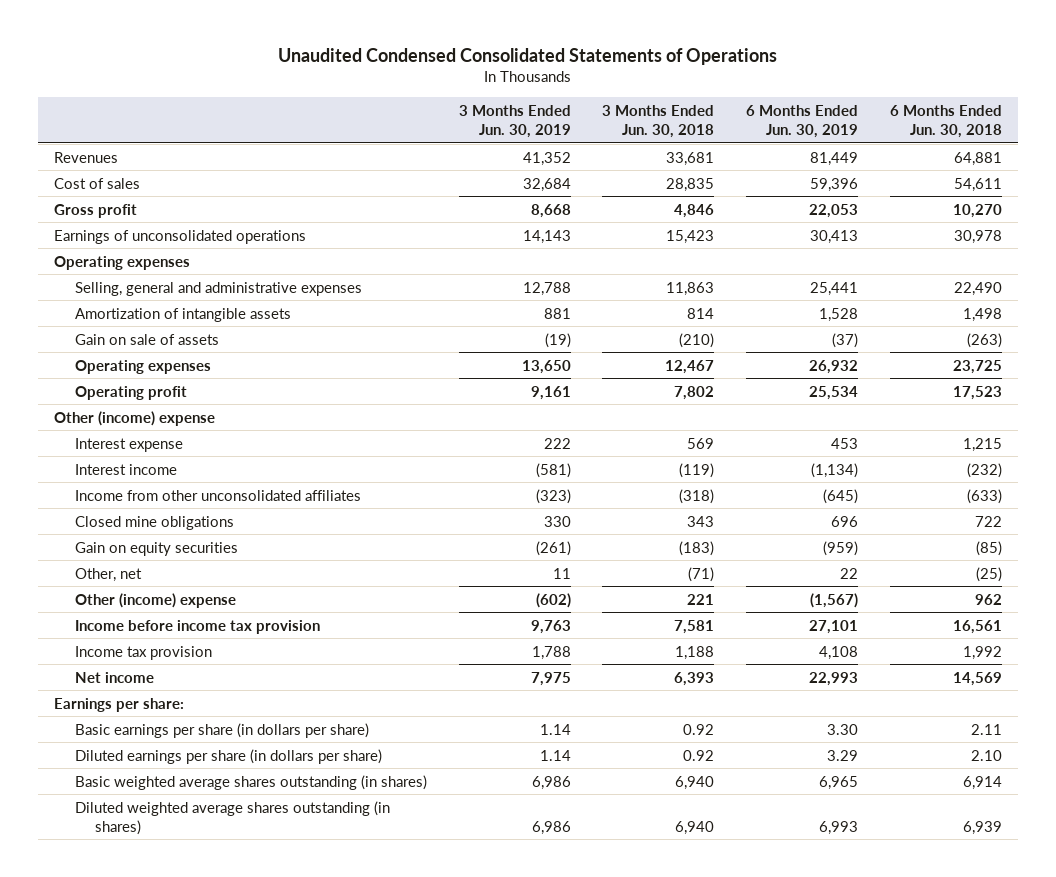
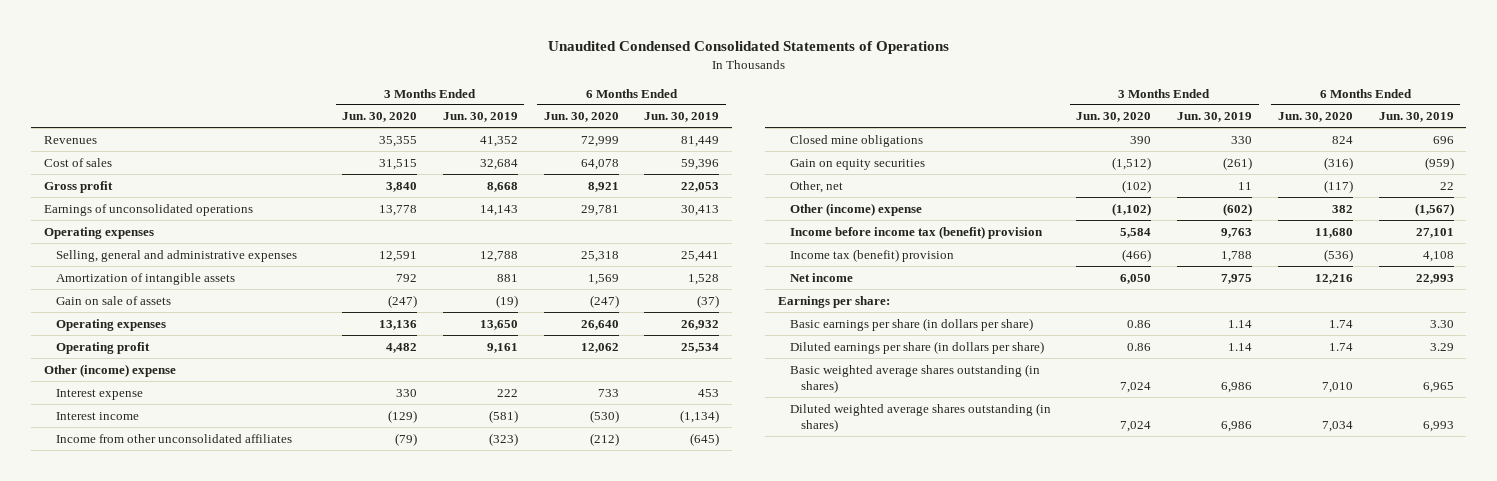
[602,104,715,138] 3 Months Ended Jun. 30, 2018 -> none
[889,104,1002,138] 6 Months Ended Jun. 30, 2018 -> none
none -> [342,112,418,123] Jun. 30, 2020
none -> [543,112,619,123] Jun. 30, 2020
[74,619,320,634] Income before income tax provision -> [789,225,1043,239] Income before income tax (benefit) provision
[74,645,212,660] Income tax provision -> [789,248,954,262] Income tax (benefit) provision

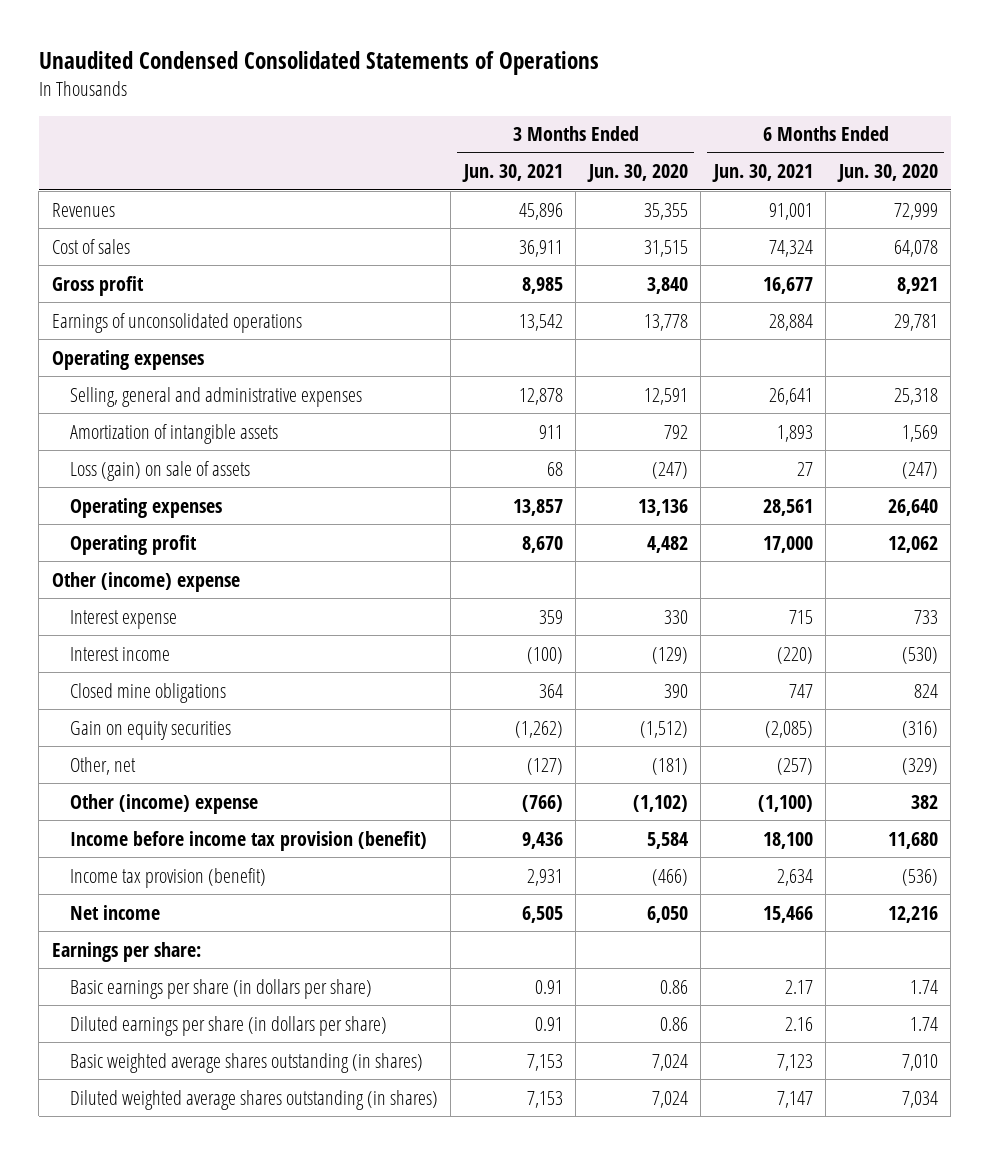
[443,112,519,123] Jun. 30, 2019 -> none
[644,112,720,123] Jun. 30, 2019 -> none
none -> [461,164,563,183] Jun. 30, 2021
none -> [711,164,813,183] Jun. 30, 2021
[55,295,171,305] Gain on sale of assets -> [69,460,250,481] Loss (gain) on sale of assets
[55,433,292,443] Income from other unconsolidated affiliates -> none
[1122,179,1152,193] (102) -> [651,757,688,775] (181)
[1323,179,1353,193] (117) -> [901,757,938,775] (329)
[789,225,1043,239] Income before income tax (benefit) provision -> [69,830,427,851] Income before income tax provision (benefit)
[789,248,954,262] Income tax (benefit) provision -> [69,867,266,888] Income tax provision (benefit)

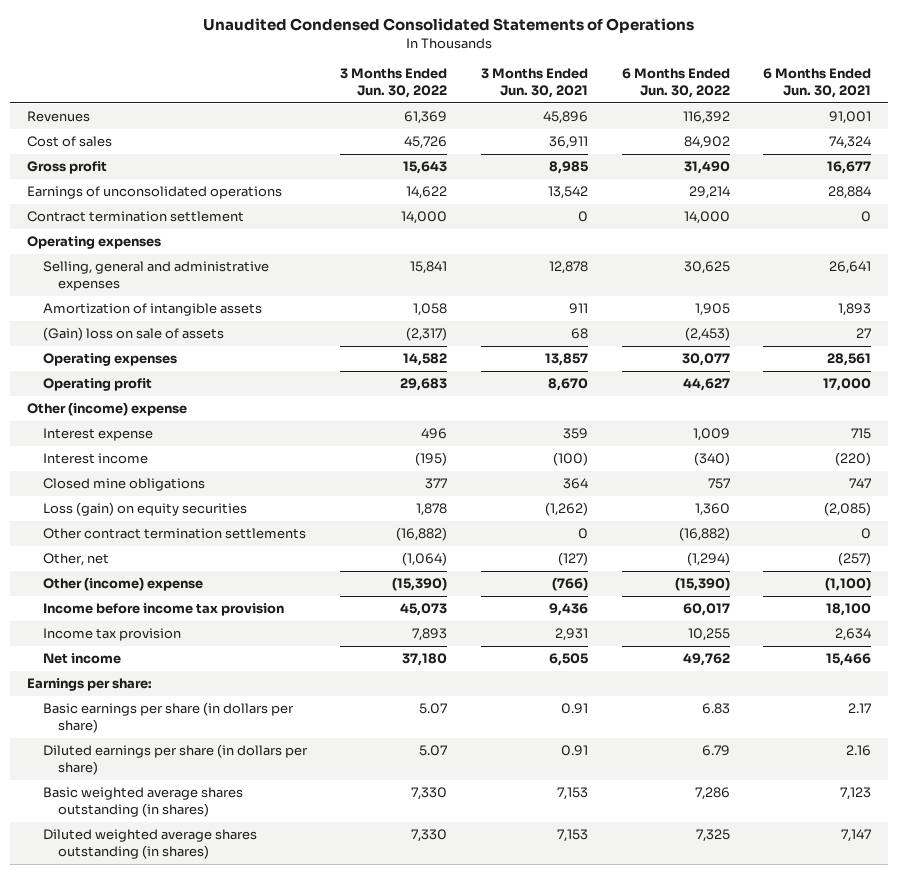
[586,164,688,183] Jun. 30, 2020 -> none
[836,164,938,183] Jun. 30, 2020 -> none
none -> [340,68,448,98] 3 Months Ended Jun. 30, 2022
none -> [621,68,730,98] 6 Months Ended Jun. 30, 2022
none -> [27,211,245,223] Contract termination settlement
[69,460,250,481] Loss (gain) on sale of assets -> [42,327,224,342] (Gain) loss on sale of assets
[69,720,231,740] Gain on equity securities -> [42,502,247,517] Loss (gain) on equity securities
none -> [42,528,306,540] Other contract termination settlements
[69,830,427,851] Income before income tax provision (benefit) -> [42,603,284,617] Income before income tax provision
[69,867,266,888] Income tax provision (benefit) -> [42,628,181,642] Income tax provision

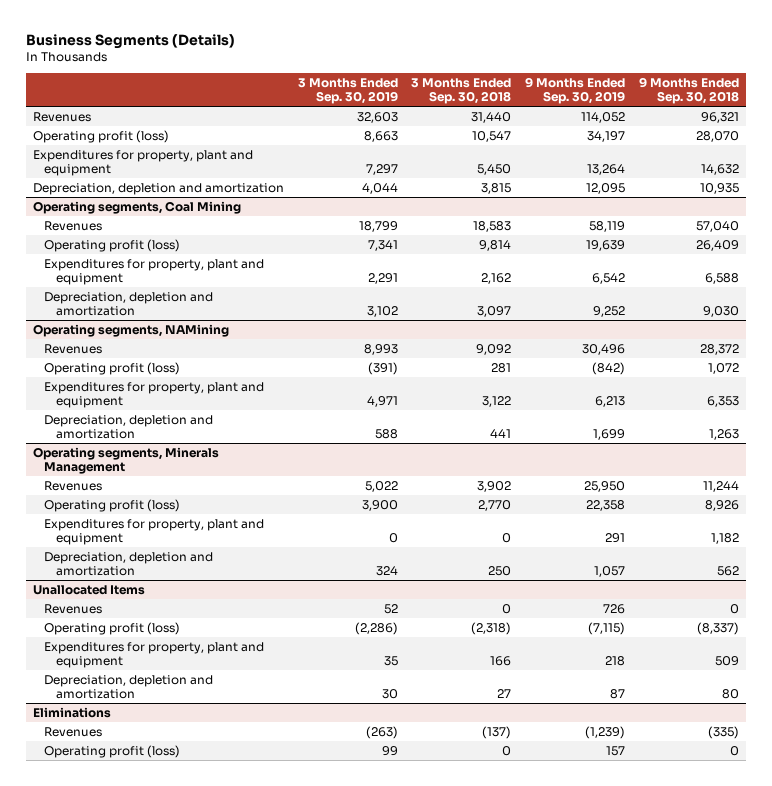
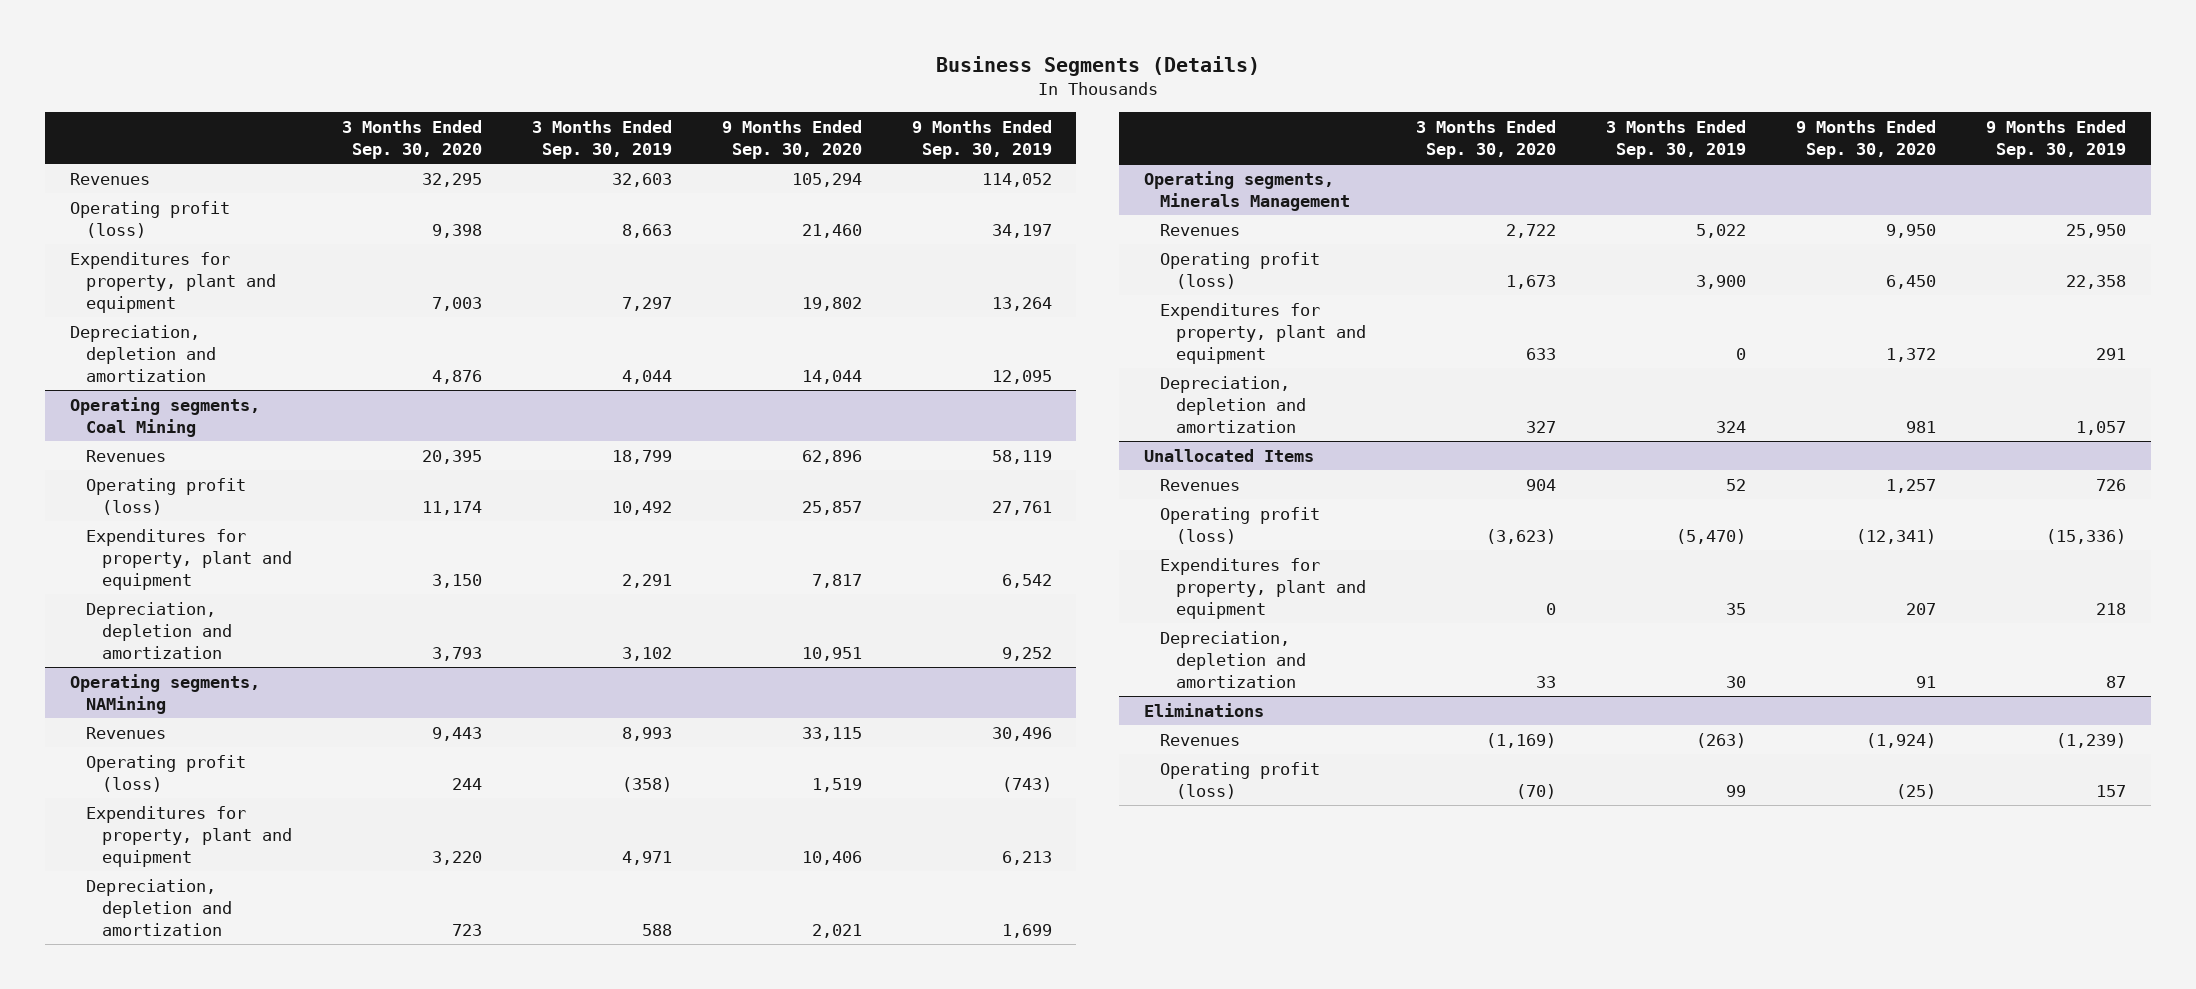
[411,77,512,104] 3 Months Ended Sep. 30, 2018 -> none
[638,76,739,104] 9 Months Ended Sep. 30, 2018 -> none
none -> [341,119,482,159] 3 Months Ended Sep. 30, 2020
none -> [721,119,862,159] 9 Months Ended Sep. 30, 2020
[367,239,398,251] 7,341 -> [611,500,672,515] 10,492
[586,239,626,251] 19,639 -> [991,500,1052,515] 27,761
[367,361,398,375] (391) -> [621,776,672,792] (358)
[592,361,626,375] (842) -> [1001,776,1052,792] (743)
[354,621,398,635] (2,286) -> [1676,528,1747,544] (5,470)
[588,621,626,635] (7,115) -> [2045,528,2126,544] (15,336)

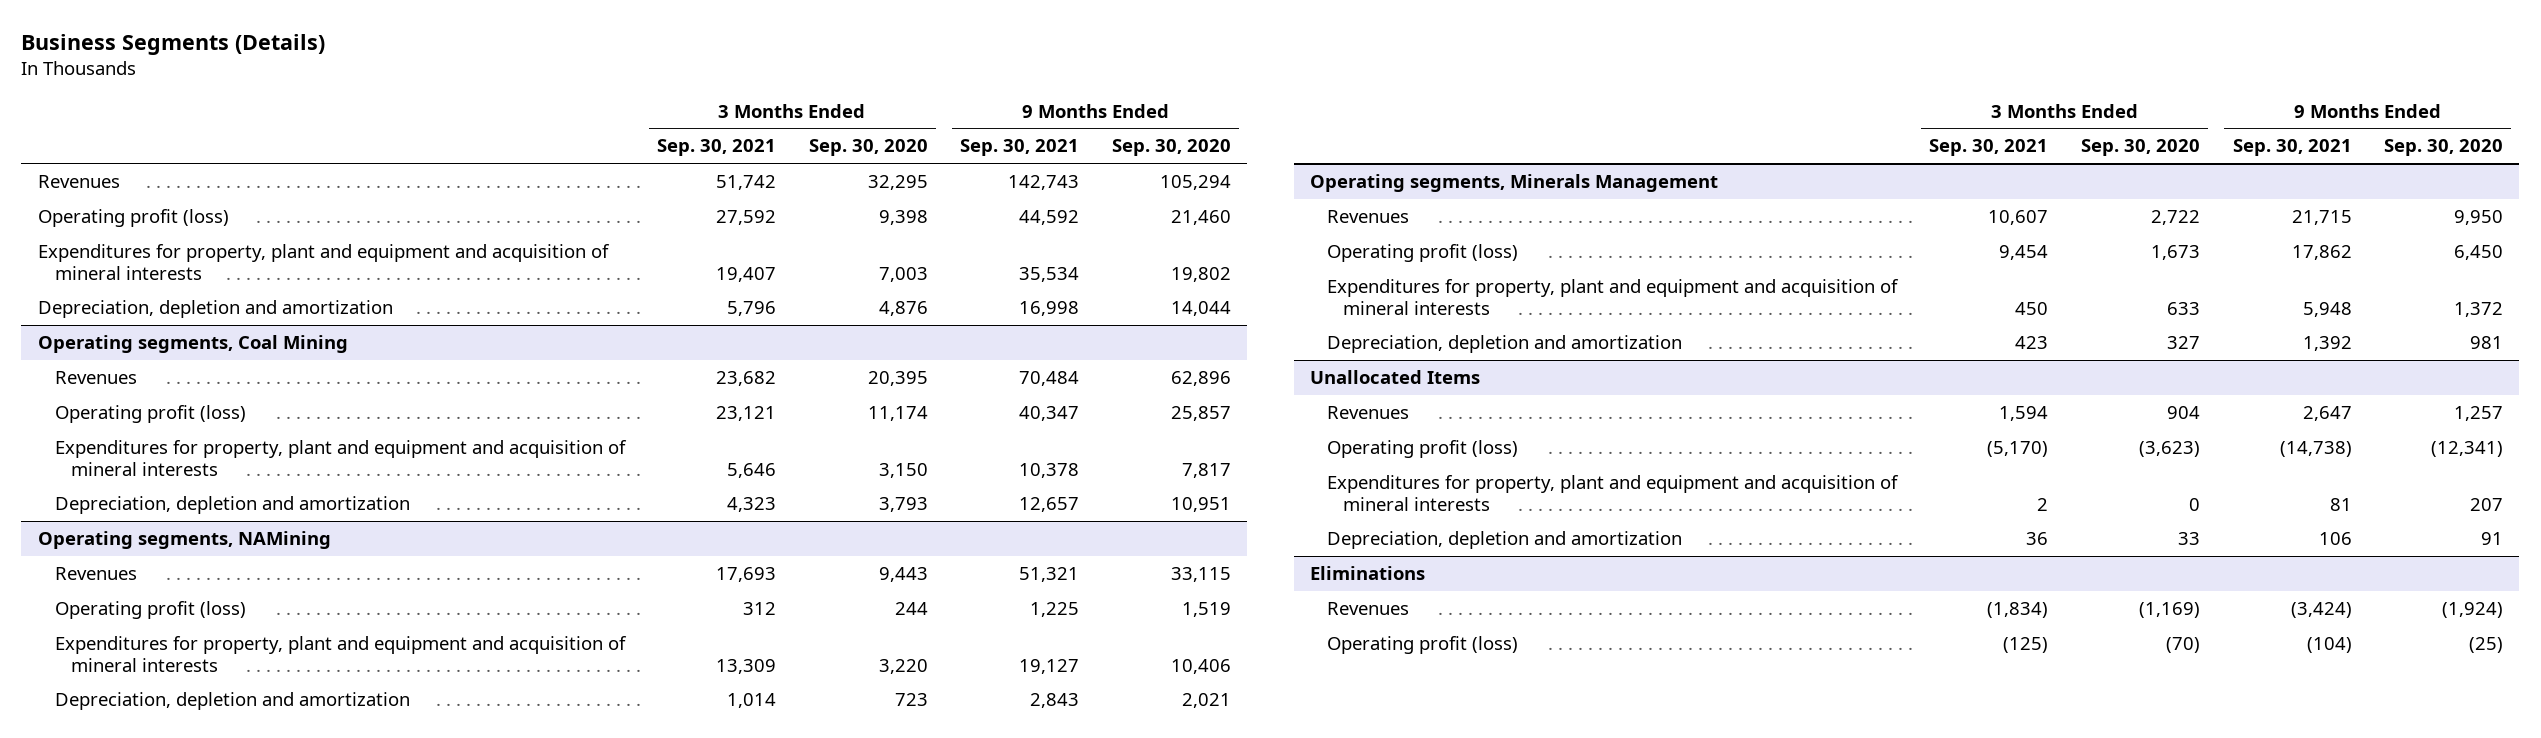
[531,119,672,159] 3 Months Ended Sep. 30, 2019 -> none
[911,119,1052,159] 9 Months Ended Sep. 30, 2019 -> none
none -> [657,139,777,157] Sep. 30, 2021
none -> [960,139,1080,157] Sep. 30, 2021
[70,251,277,314] Expenditures for property, plant and equipment -> [37,244,610,280] Expenditures for property, plant and equipment and acquisition of mineral interests
[86,528,293,591] Expenditures for property, plant and equipment -> [54,440,627,476] Expenditures for property, plant and equipment and acquisition of mineral interests
[86,805,293,868] Expenditures for property, plant and equipment -> [54,636,627,672] Expenditures for property, plant and equipment and acquisition of mineral interests
[1160,302,1367,365] Expenditures for property, plant and equipment -> [1326,279,1899,315] Expenditures for property, plant and equipment and acquisition of mineral interests
[1160,557,1367,620] Expenditures for property, plant and equipment -> [1326,475,1899,511] Expenditures for property, plant and equipment and acquisition of mineral interests

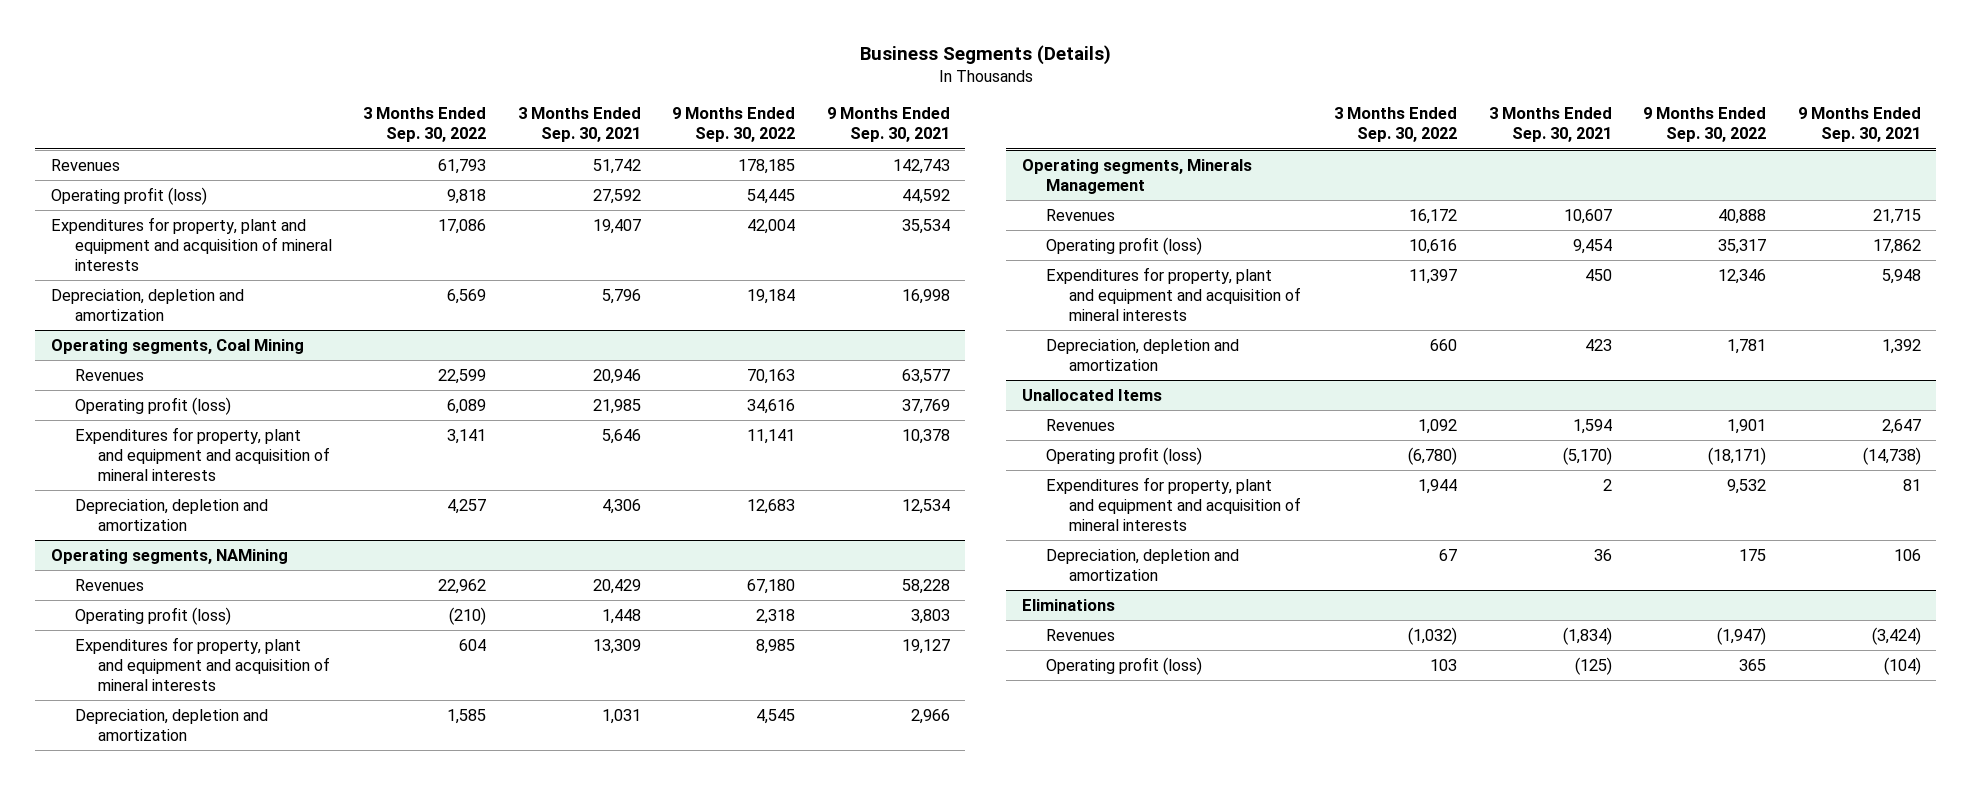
[808,139,928,157] Sep. 30, 2020 -> none
[1112,139,1232,157] Sep. 30, 2020 -> none
none -> [363,107,487,143] 3 Months Ended Sep. 30, 2022
none -> [672,107,796,143] 9 Months Ended Sep. 30, 2022
[716,371,777,387] 23,682 -> [592,368,641,384] 20,946
[1019,371,1080,387] 70,484 -> [901,368,950,384] 63,577
[716,406,777,422] 23,121 -> [592,398,641,414] 21,985
[1019,406,1080,422] 40,347 -> [901,398,950,414] 37,769
[727,497,777,513] 4,323 -> [601,498,641,514] 4,306
[1019,497,1080,513] 12,657 -> [901,498,950,514] 12,534
[716,567,777,583] 17,693 -> [592,578,641,594] 20,429
[1019,567,1080,583] 51,321 -> [901,578,950,594] 58,228
[743,602,777,616] 312 -> [601,608,641,624] 1,448
[1030,602,1080,618] 1,225 -> [910,608,950,624] 3,803
[727,693,777,709] 1,014 -> [601,708,641,724] 1,031
[1030,693,1080,709] 2,843 -> [910,708,950,724] 2,966

